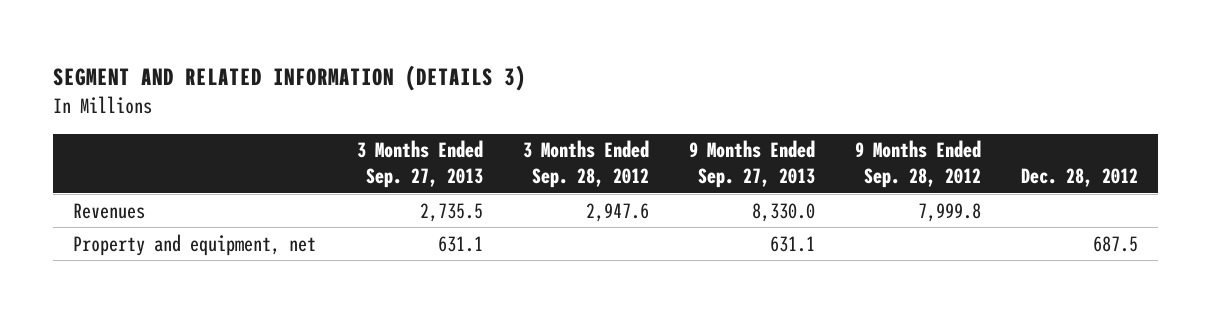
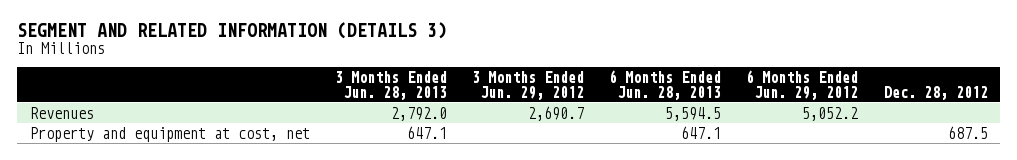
[356,140,483,189] 3 Months Ended Sep. 27, 2013 -> none
[522,140,649,189] 3 Months Ended Sep. 28, 2012 -> none
[688,140,815,189] 9 Months Ended Sep. 27, 2013 -> none
[855,140,982,189] 9 Months Ended Sep. 28, 2012 -> none
none -> [334,70,447,100] 3 Months Ended Jun. 28, 2013
none -> [472,70,585,100] 3 Months Ended Jun. 29, 2012
none -> [609,69,722,100] 6 Months Ended Jun. 28, 2013
none -> [746,69,859,100] 6 Months Ended Jun. 29, 2012
[73,233,317,256] Property and equipment, net -> [29,126,310,142] Property and equipment at cost, net

